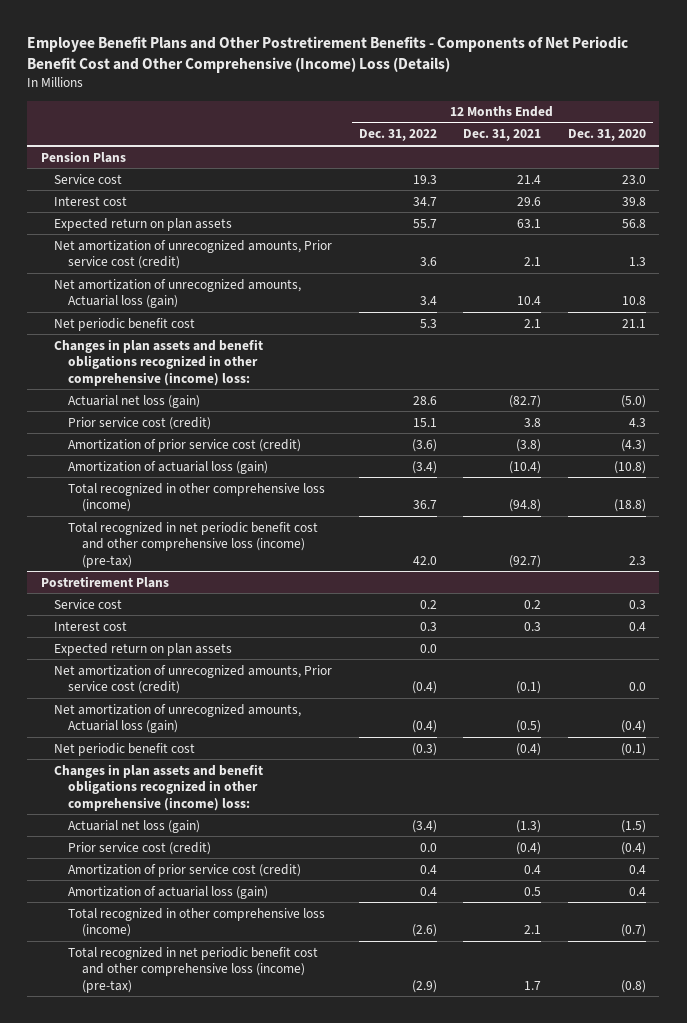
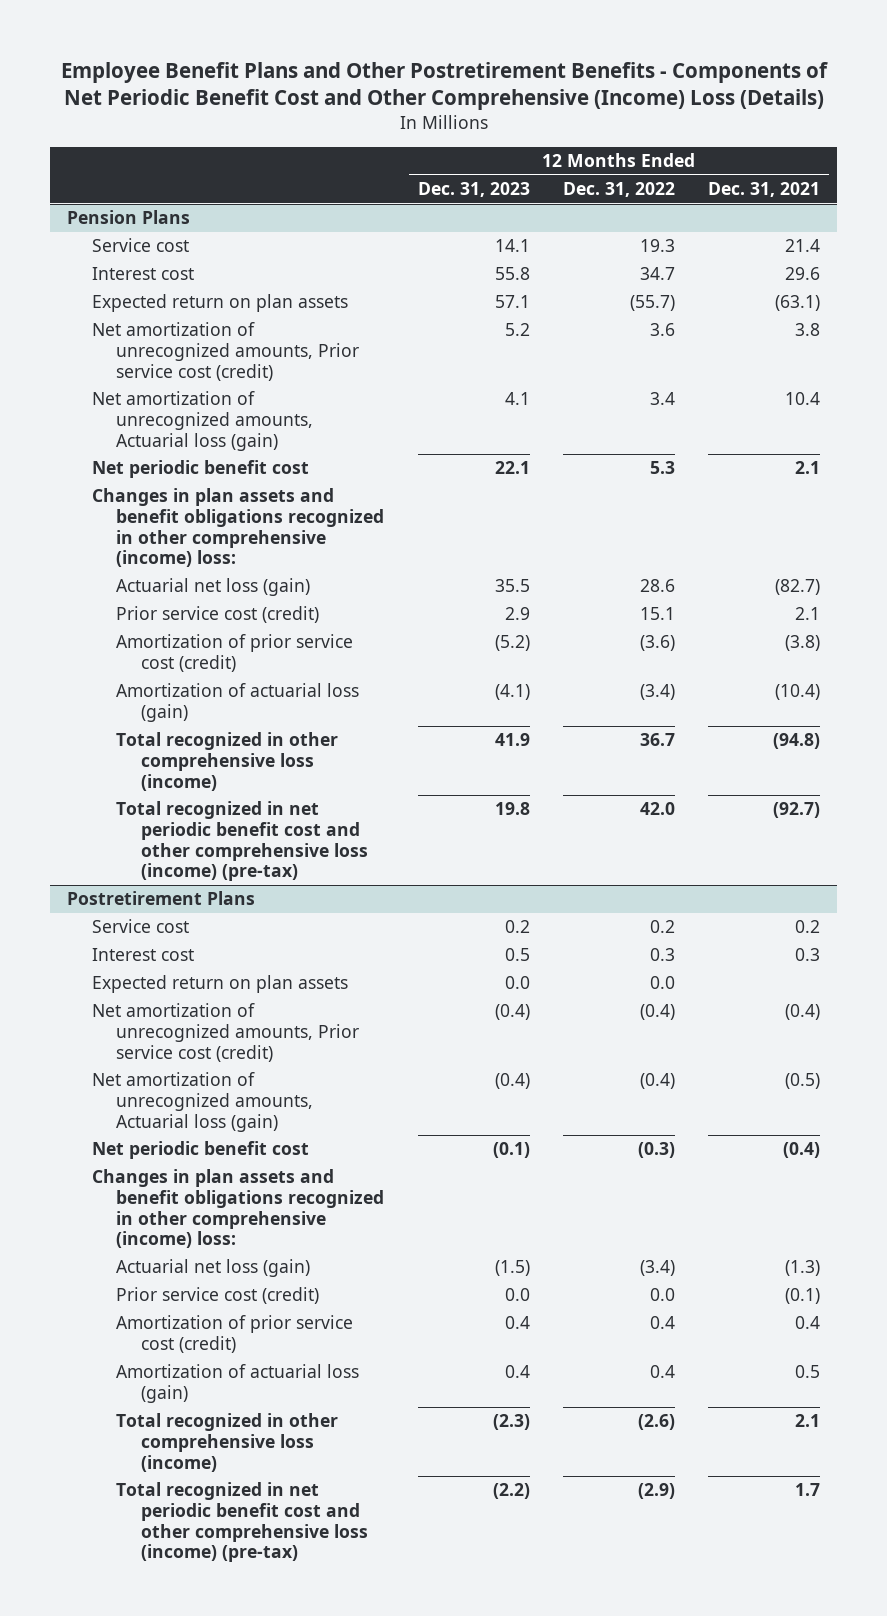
[567,129,646,142] Dec. 31, 2020 -> none
none -> [417,182,530,198] Dec. 31, 2023
[412,218,437,228] 55.7 -> [629,295,675,312] (55.7)
[517,218,542,228] 63.1 -> [775,295,821,312] (63.1)
[524,257,542,267] 2.1 -> [795,323,821,337] 3.8
[524,417,542,427] 3.8 -> [795,607,821,621] 2.1
[516,681,542,695] (0.1) -> [785,1004,821,1021] (0.4)
[516,841,542,855] (0.4) -> [785,1288,821,1305] (0.1)

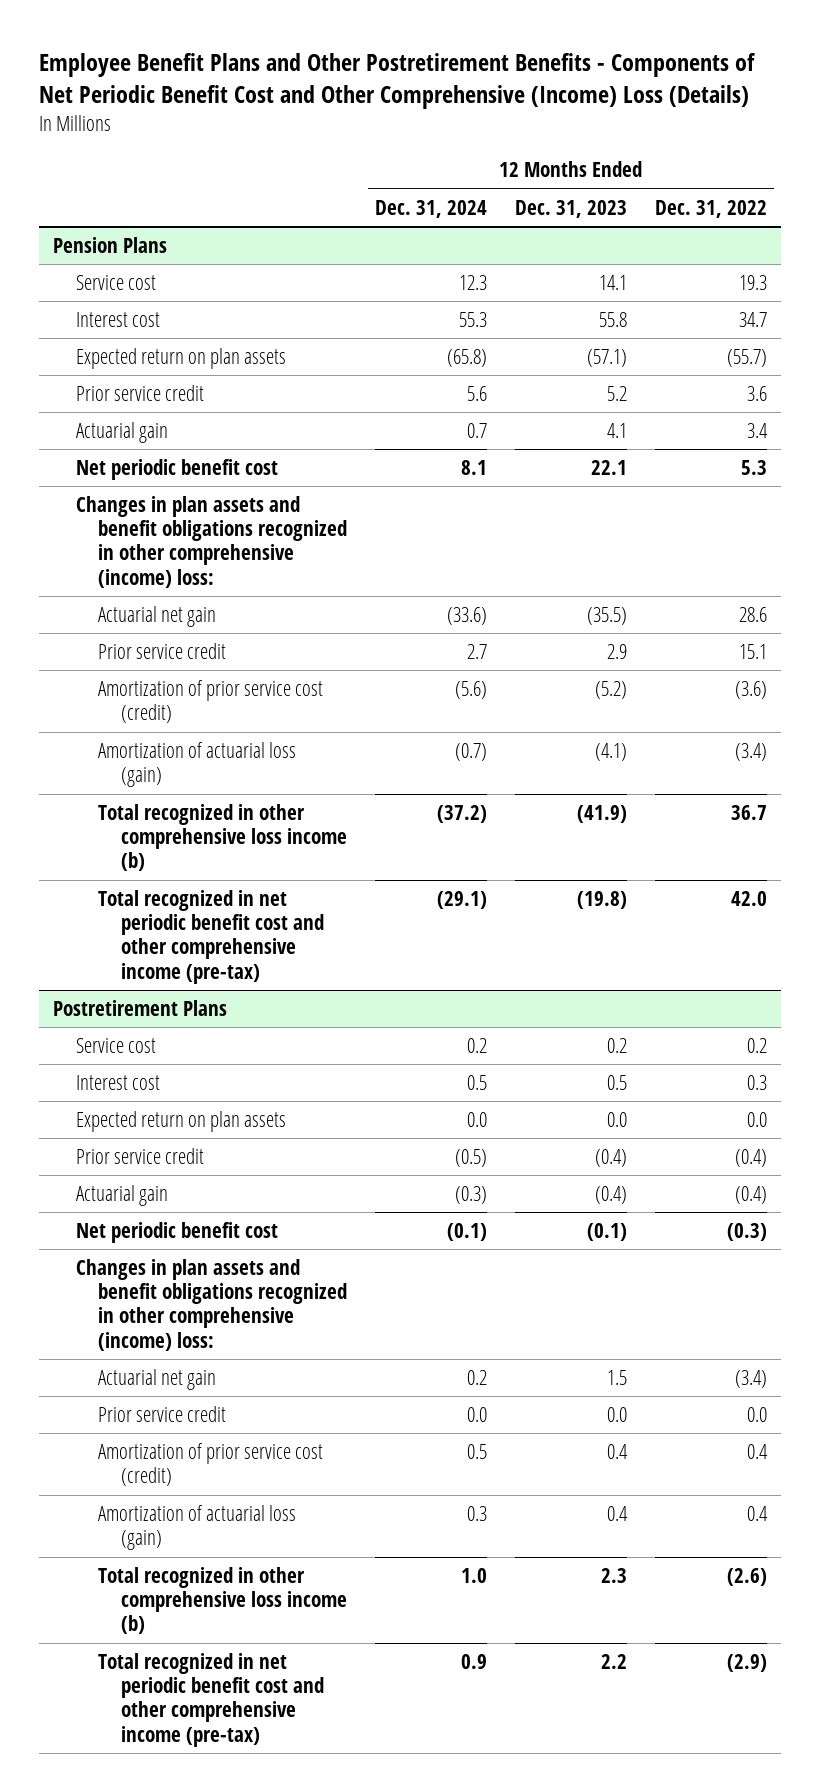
[708,182,821,198] Dec. 31, 2021 -> none
none -> [374,199,487,218] Dec. 31, 2024
[494,295,530,309] 57.1 -> [586,348,627,367] (57.1)
[91,322,360,381] Net amortization of unrecognized amounts, Prior service cost (credit) -> [75,384,204,401] Prior service credit
[91,391,314,451] Net amortization of unrecognized amounts, Actuarial loss (gain) -> [75,421,168,443] Actuarial gain
[116,578,311,597] Actuarial net loss (gain) -> [98,605,217,627] Actuarial net gain
[494,579,530,593] 35.5 -> [586,606,627,625] (35.5)
[116,606,320,624] Prior service cost (credit) -> [98,642,227,659] Prior service credit
[116,732,339,791] Total recognized in other comprehensive loss (income) -> [98,803,347,872] Total recognized in other comprehensive loss income (b)
[494,733,530,747] 41.9 -> [576,804,627,823] (41.9)
[116,801,369,882] Total recognized in net periodic benefit cost and other comprehensive loss (income) (pre-tax) -> [98,889,324,984] Total recognized in net periodic benefit cost and other comprehensive income (pre-tax)
[494,802,530,816] 19.8 -> [576,890,627,909] (19.8)
[91,1003,360,1062] Net amortization of unrecognized amounts, Prior service cost (credit) -> [75,1147,204,1164] Prior service credit
[91,1072,314,1132] Net amortization of unrecognized amounts, Actuarial loss (gain) -> [75,1184,168,1206] Actuarial gain
[116,1259,311,1278] Actuarial net loss (gain) -> [98,1368,217,1390] Actuarial net gain
[494,1260,530,1277] (1.5) -> [606,1369,627,1385] 1.5
[116,1287,320,1305] Prior service cost (credit) -> [98,1405,227,1422] Prior service credit
[116,1413,339,1472] Total recognized in other comprehensive loss (income) -> [98,1566,347,1635] Total recognized in other comprehensive loss income (b)
[492,1414,530,1431] (2.3) -> [600,1567,627,1583] 2.3
[116,1482,369,1563] Total recognized in net periodic benefit cost and other comprehensive loss (income) (pre-tax) -> [98,1652,324,1747] Total recognized in net periodic benefit cost and other comprehensive income (pre-tax)
[492,1483,530,1500] (2.2) -> [600,1653,627,1669] 2.2

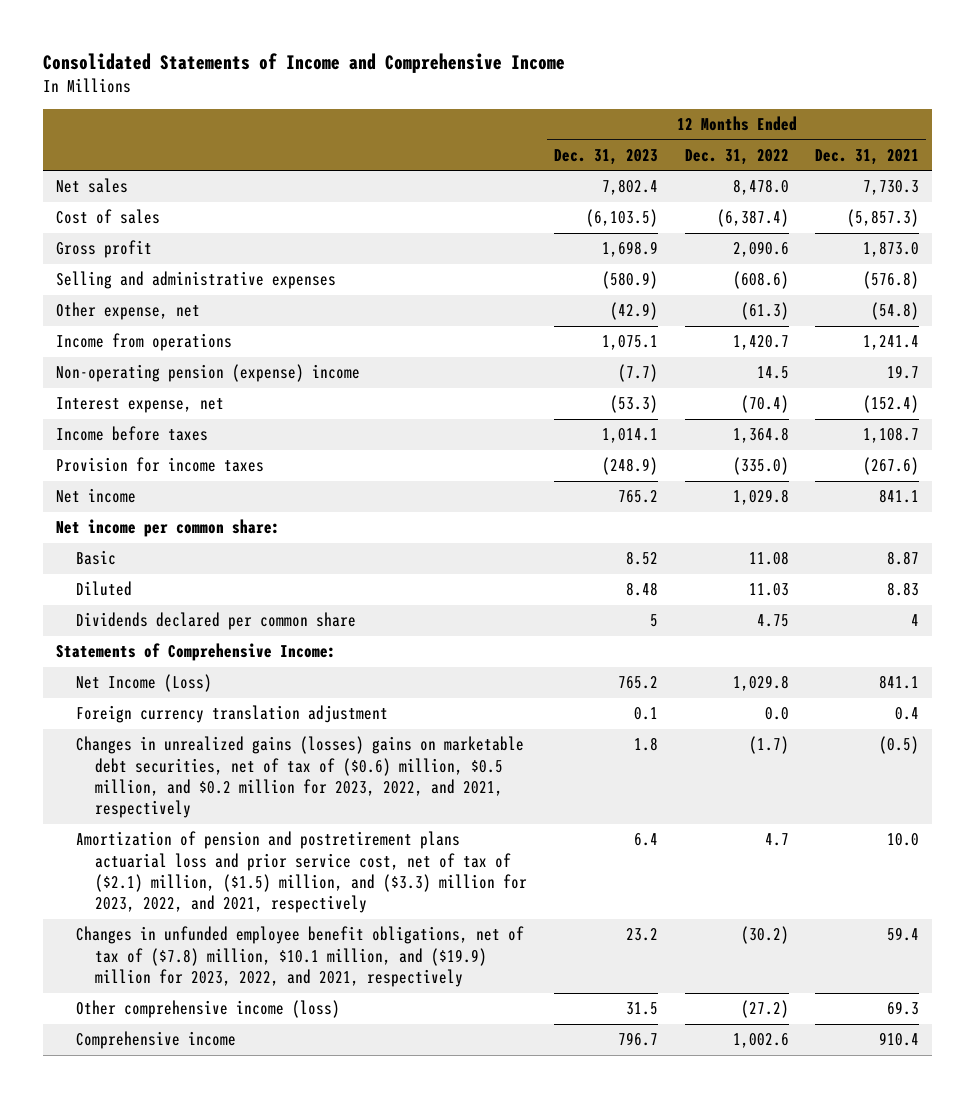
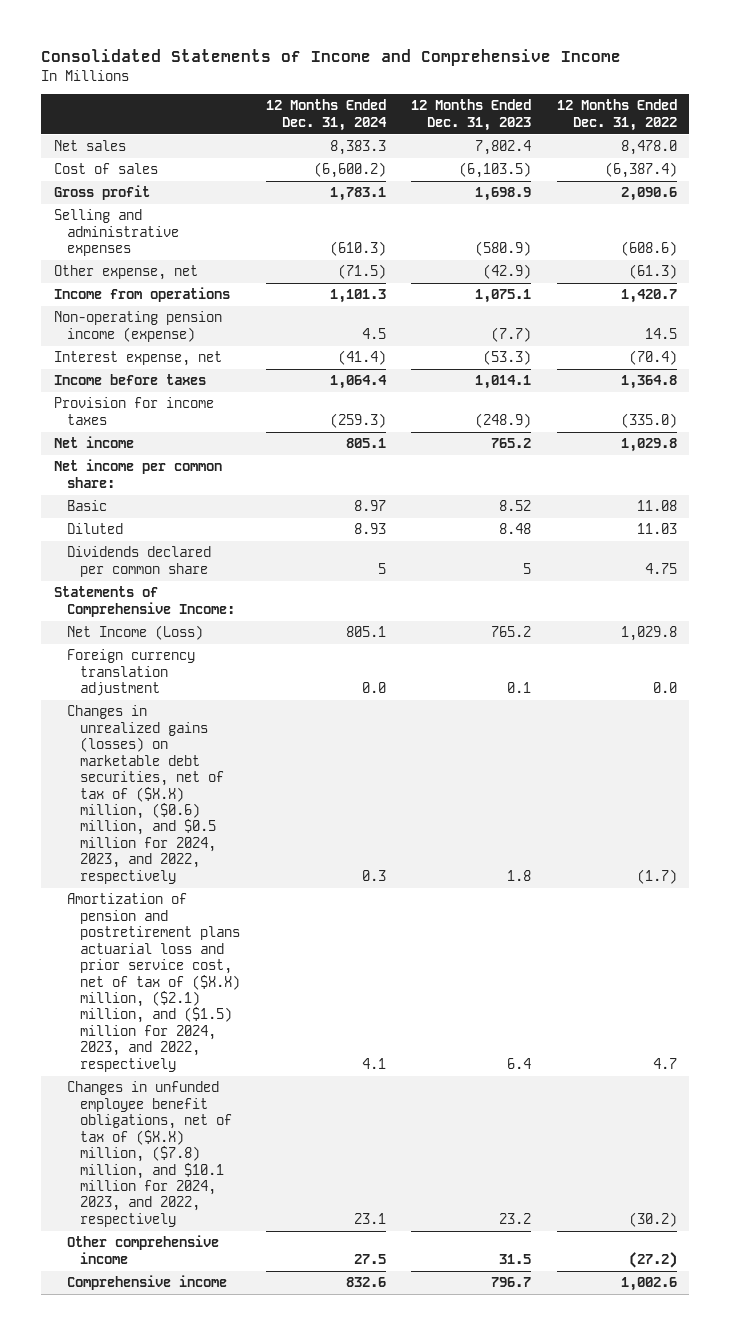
[815,148,920,165] Dec. 31, 2021 -> none
none -> [265,99,387,131] 12 Months Ended Dec. 31, 2024
[56,364,361,383] Non-operating pension (expense) income -> [54,311,223,342] Non-operating pension income (expense)
[75,736,524,819] Changes in unrealized gains (losses) gains on marketable debt securities, net of tax of ($0.6) million, $0.5 million, and $0.2 million for 2023, 2022, and 2021, respectively -> [67,705,224,884] Changes in unrealized gains (losses) on marketable debt securities, net of tax of ($X.X) million, ($0.6) million, and $0.5 million for 2024, 2023, and 2022, respectively
[75,831,528,914] Amortization of pension and postretirement plans actuarial loss and prior service cost, net of tax of ($2.1) million, ($1.5) million, and ($3.3) million for 2023, 2022, and 2021, respectively -> [67,893,240,1072] Amortization of pension and postretirement plans actuarial loss and prior service cost, net of tax of ($X.X) million, ($2.1) million, and ($1.5) million for 2024, 2023, and 2022, respectively
[75,926,524,988] Changes in unfunded employee benefit obligations, net of tax of ($7.8) million, $10.1 million, and ($19.9) million for 2023, 2022, and 2021, respectively -> [67,1081,232,1227] Changes in unfunded employee benefit obligations, net of tax of ($X.X) million, ($7.8) million, and $10.1 million for 2024, 2023, and 2022, respectively
[75,1000,340,1019] Other comprehensive income (loss) -> [67,1235,220,1264] Other comprehensive income

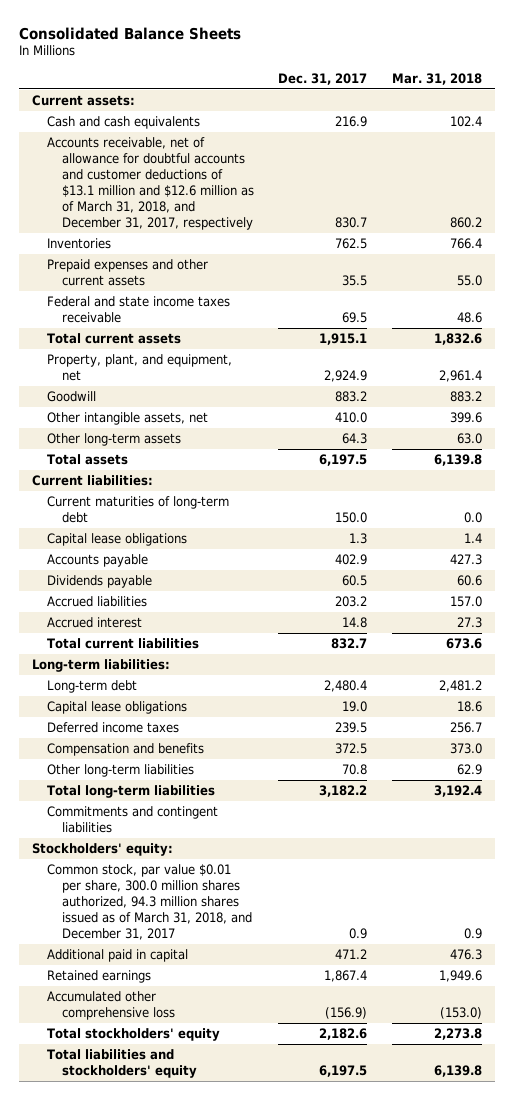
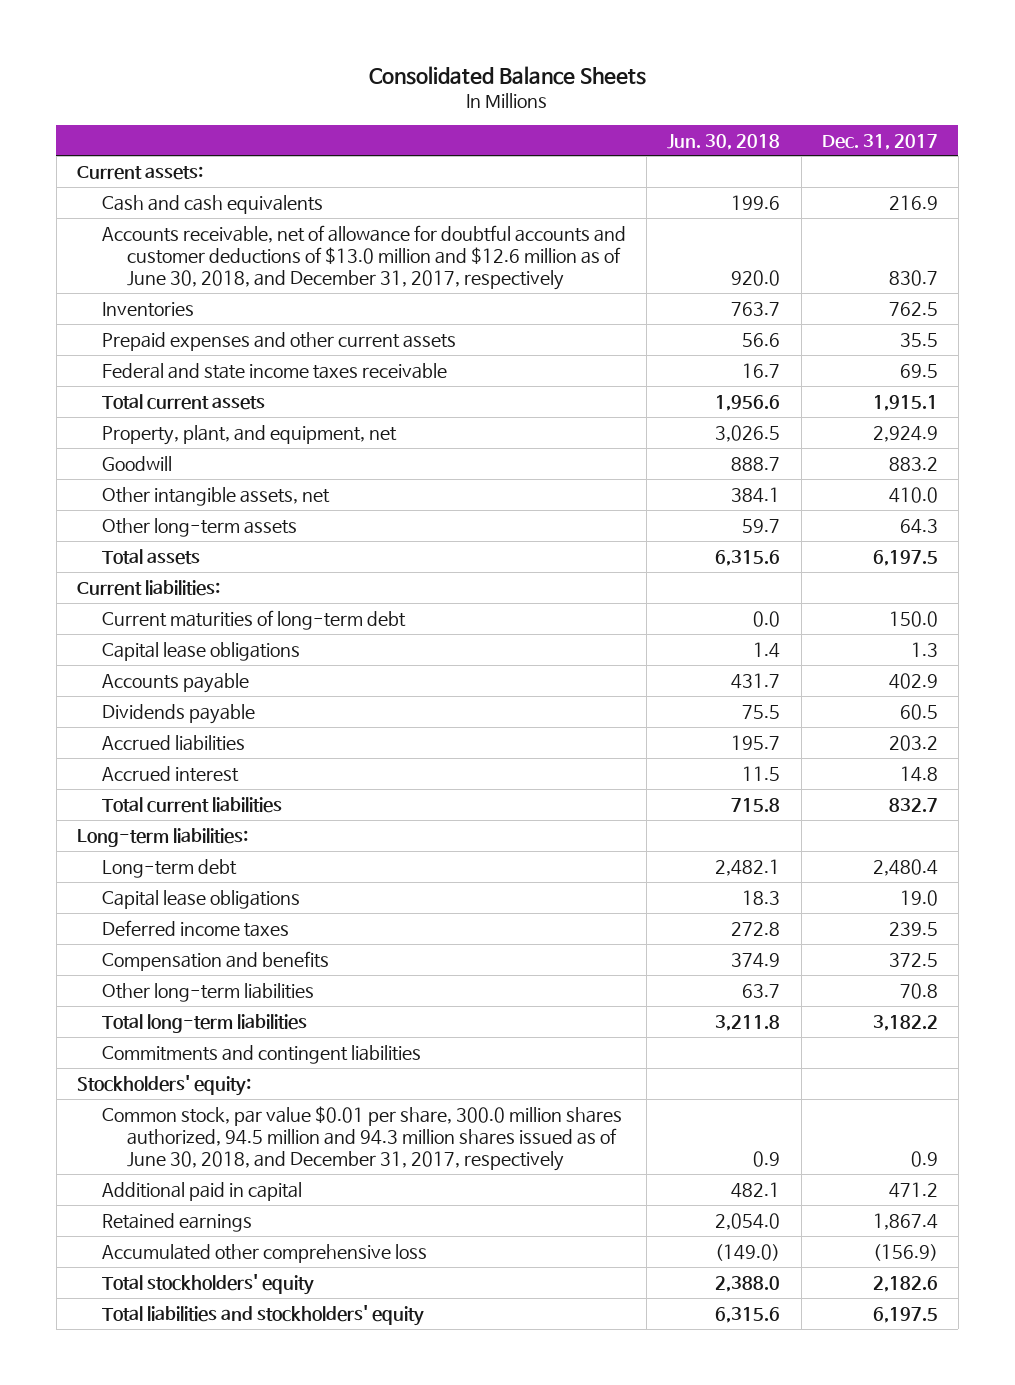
[392,72,483,85] Mar. 31, 2018 -> none
none -> [667,133,781,150] Jun. 30, 2018
[46,137,254,231] Accounts receivable, net of allowance for doubtful accounts and customer deductions of $13.1 million and $12.6 million as of March 31, 2018, and December 31, 2017, respectively -> [102,224,627,290] Accounts receivable, net of allowance for doubtful accounts and customer deductions of $13.0 million and $12.6 million as of June 30, 2018, and December 31, 2017, respectively
[46,864,252,941] Common stock, par value $0.01 per share, 300.0 million shares authorized, 94.3 million shares issued as of March 31, 2018, and December 31, 2017 -> [102,1105,623,1171] Common stock, par value $0.01 per share, 300.0 million shares authorized, 94.5 million and 94.3 million shares issued as of June 30, 2018, and December 31, 2017, respectively

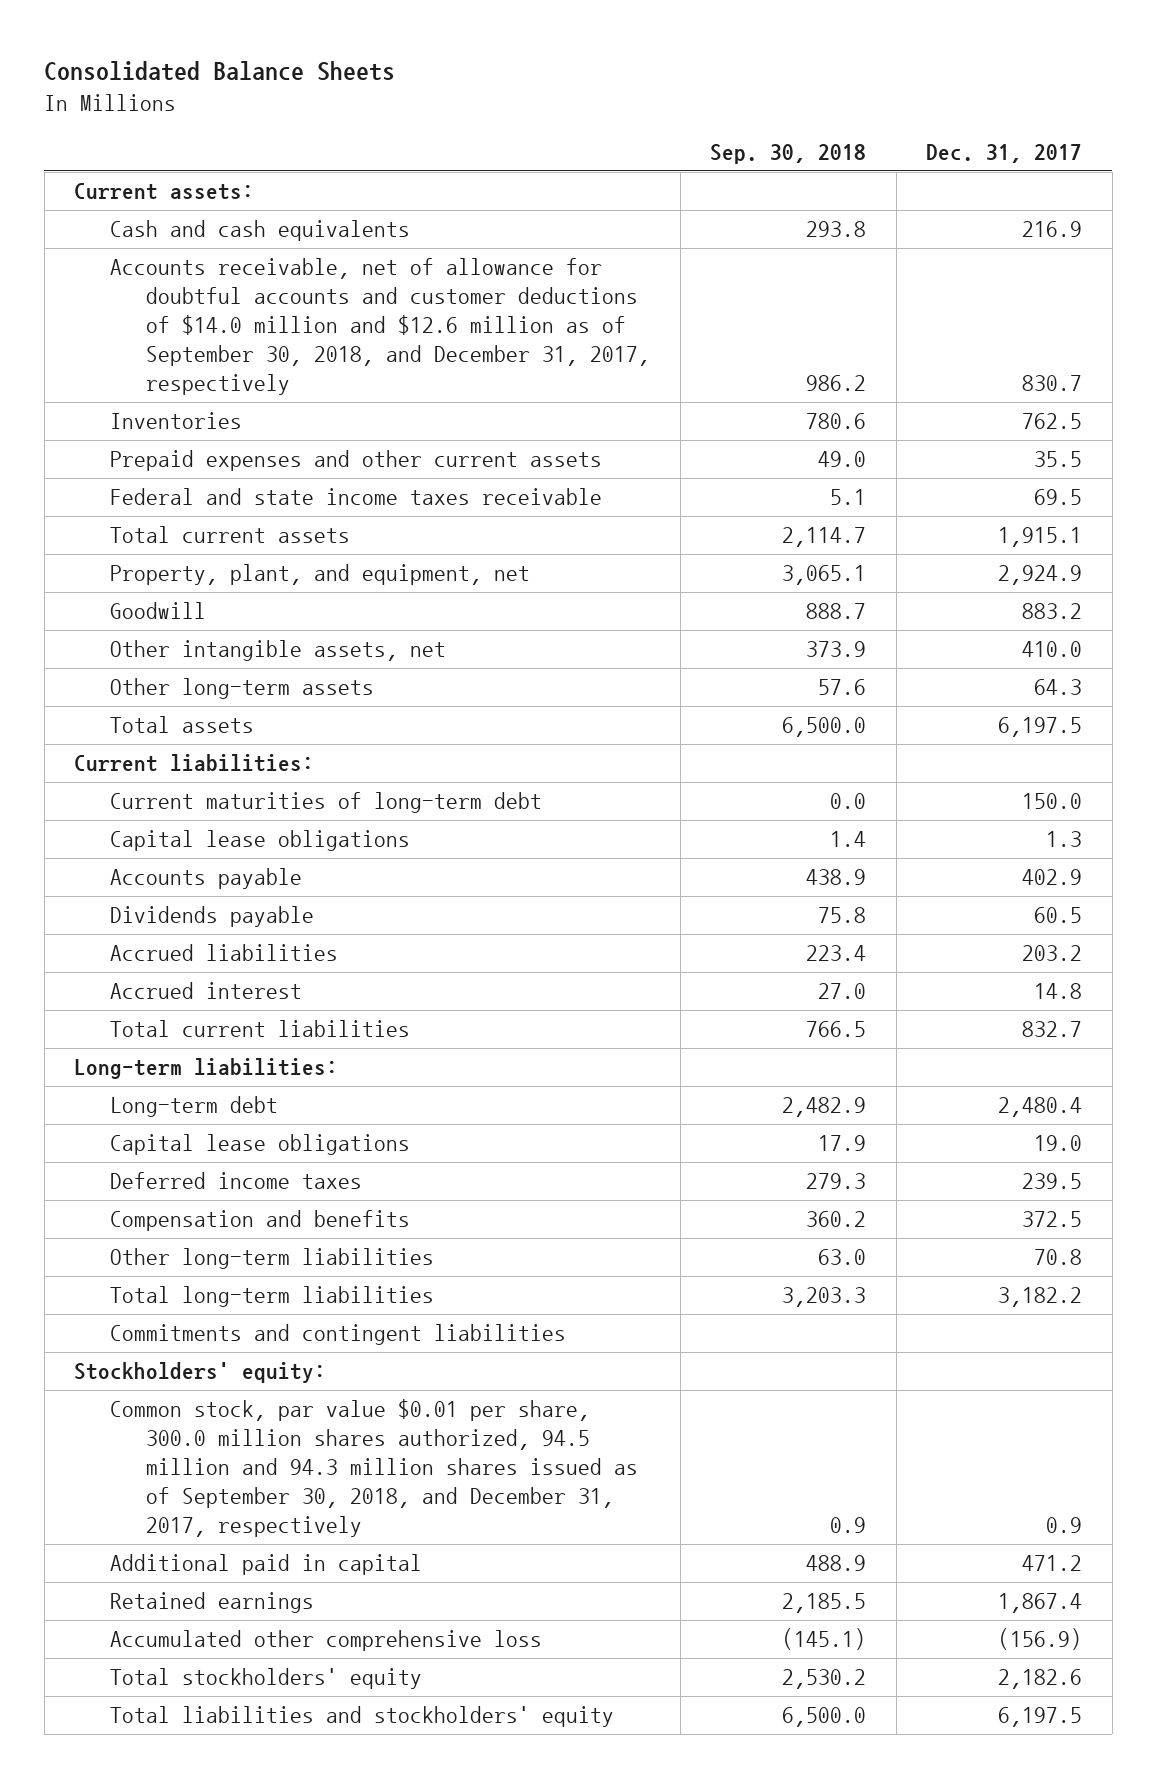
[667,133,781,150] Jun. 30, 2018 -> none
none -> [710,143,867,164] Sep. 30, 2018
[102,224,627,290] Accounts receivable, net of allowance for doubtful accounts and customer deductions of $13.0 million and $12.6 million as of June 30, 2018, and December 31, 2017, respectively -> [110,258,651,396] Accounts receivable, net of allowance for doubtful accounts and customer deductions of $14.0 million and $12.6 million as of September 30, 2018, and December 31, 2017, respectively
[102,1105,623,1171] Common stock, par value $0.01 per share, 300.0 million shares authorized, 94.5 million and 94.3 million shares issued as of June 30, 2018, and December 31, 2017, respectively -> [110,1399,639,1538] Common stock, par value $0.01 per share, 300.0 million shares authorized, 94.5 million and 94.3 million shares issued as of September 30, 2018, and December 31, 2017, respectively

